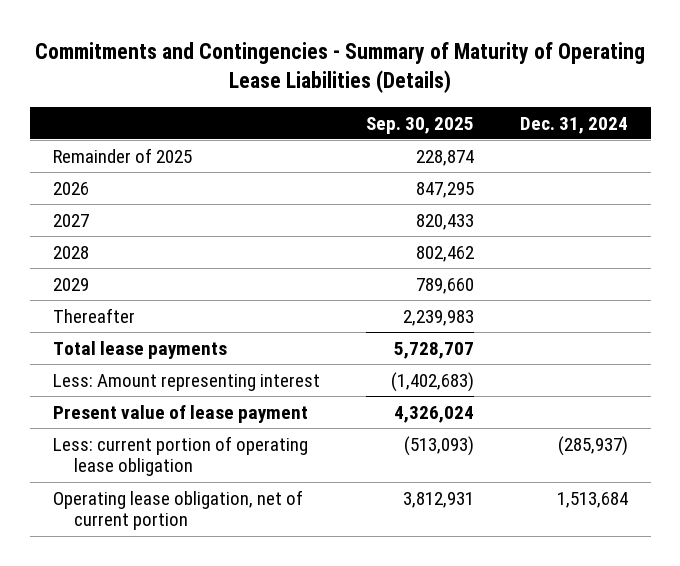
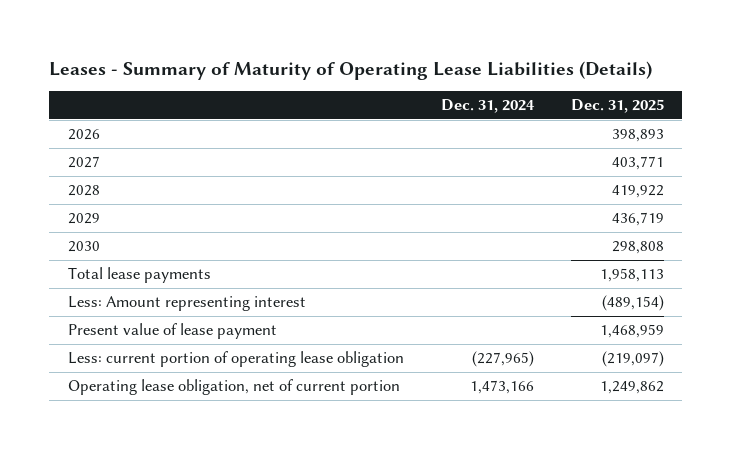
[35,42,646,94] Commitments and Contingencies - Summary of Maturity of Operating Lease Liabilities (Details) -> [49,60,653,80] Leases - Summary of Maturity of Operating Lease Liabilities (Details)
[365,116,474,134] Sep. 30, 2025 -> none
none -> [570,99,664,114] Dec. 31, 2025
[52,147,192,163] Remainder of 2025 -> none
[52,307,135,323] Thereafter -> none
none -> [67,241,100,253] 2030
[557,435,628,456] (285,937) -> [471,351,534,368] (227,965)
[556,491,628,508] 1,513,684 -> [469,380,534,395] 1,473,166

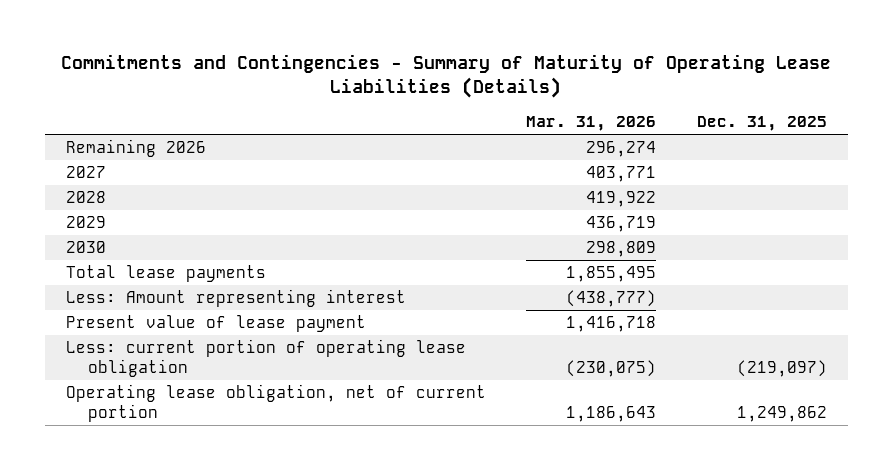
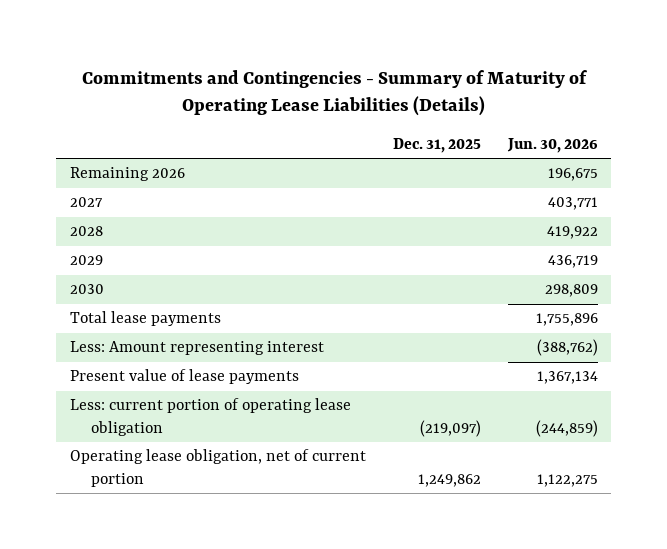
[526,116,657,132] Mar. 31, 2026 -> none
none -> [506,137,598,153] Jun. 30, 2026
[65,314,366,332] Present value of lease payment -> [69,369,299,385] Present value of lease payments

